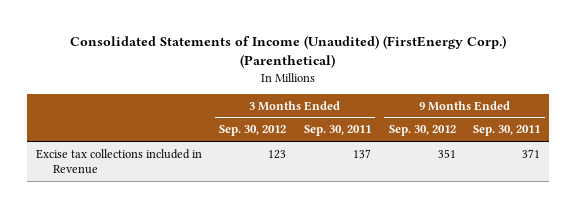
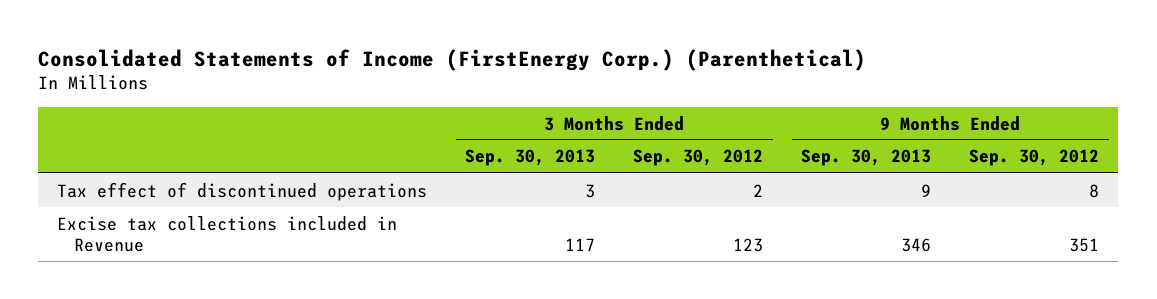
[69,34,506,68] Consolidated Statements of Income (Unaudited) (FirstEnergy Corp.) (Parenthetical) -> [38,48,867,71] Consolidated Statements of Income (FirstEnergy Corp.) (Parenthetical)
[303,125,371,137] Sep. 30, 2011 -> none
[473,125,541,137] Sep. 30, 2011 -> none
none -> [465,149,596,167] Sep. 30, 2013
none -> [801,149,932,167] Sep. 30, 2013
none -> [57,181,428,201] Tax effect of discontinued operations

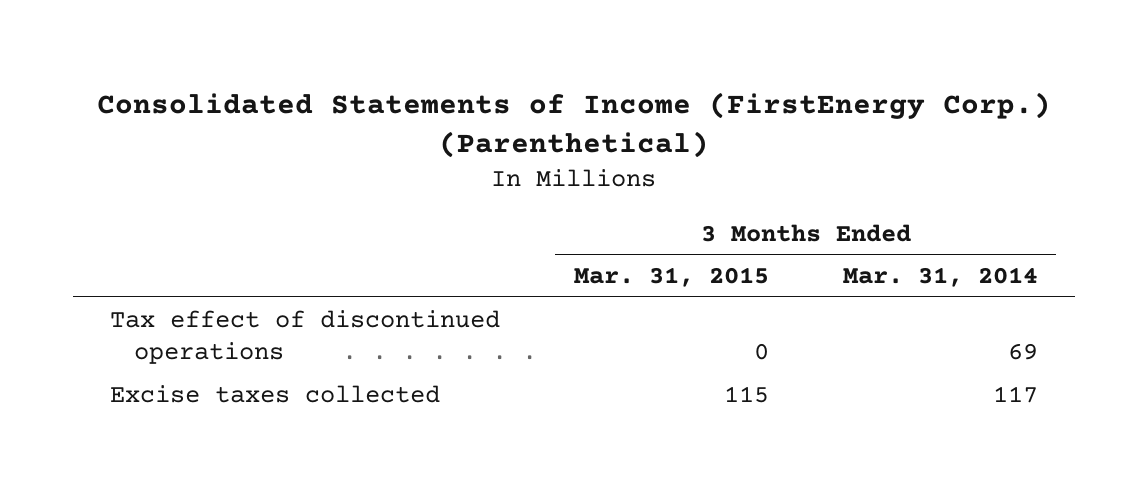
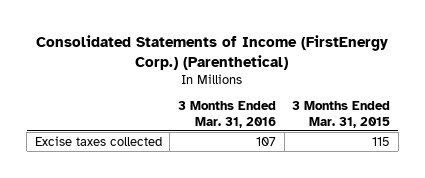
[842,267,1038,288] Mar. 31, 2014 -> none
none -> [177,101,276,128] 3 Months Ended Mar. 31, 2016
[110,309,501,365] Tax effect of discontinued operations -> none

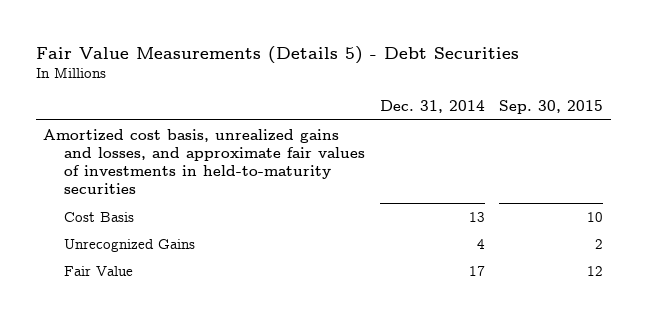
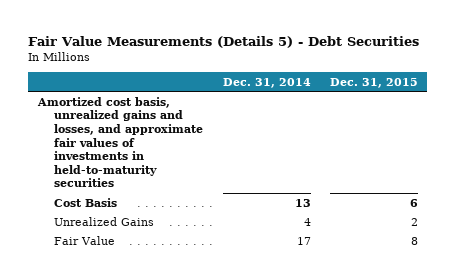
[499,100,604,115] Sep. 30, 2015 -> none
none -> [329,77,418,88] Dec. 31, 2015
[63,238,195,252] Unrecognized Gains -> [54,216,155,226] Unrealized Gains

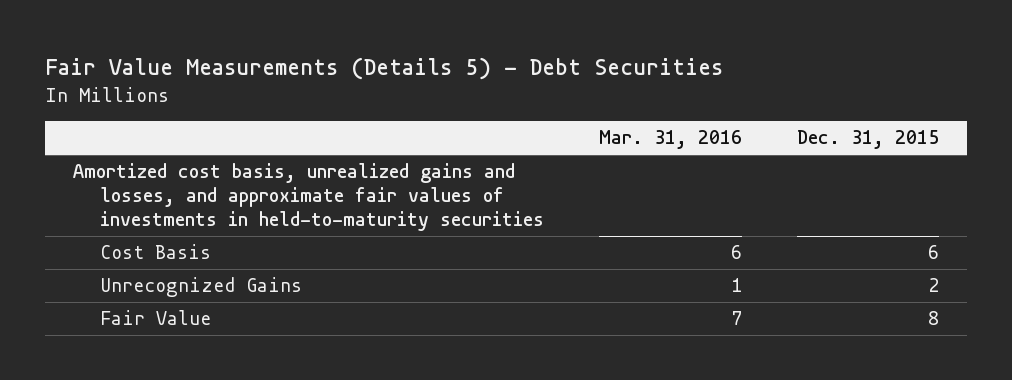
[222,77,311,88] Dec. 31, 2014 -> none
none -> [598,130,742,150] Mar. 31, 2016
[54,216,155,226] Unrealized Gains -> [99,277,302,298] Unrecognized Gains

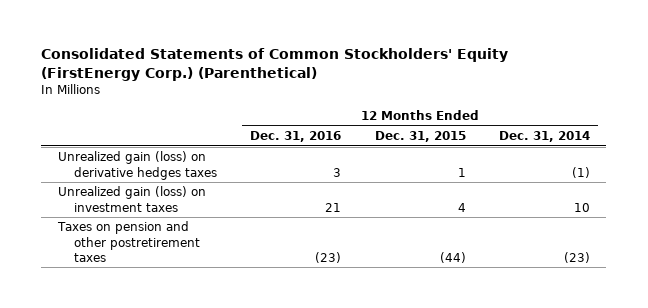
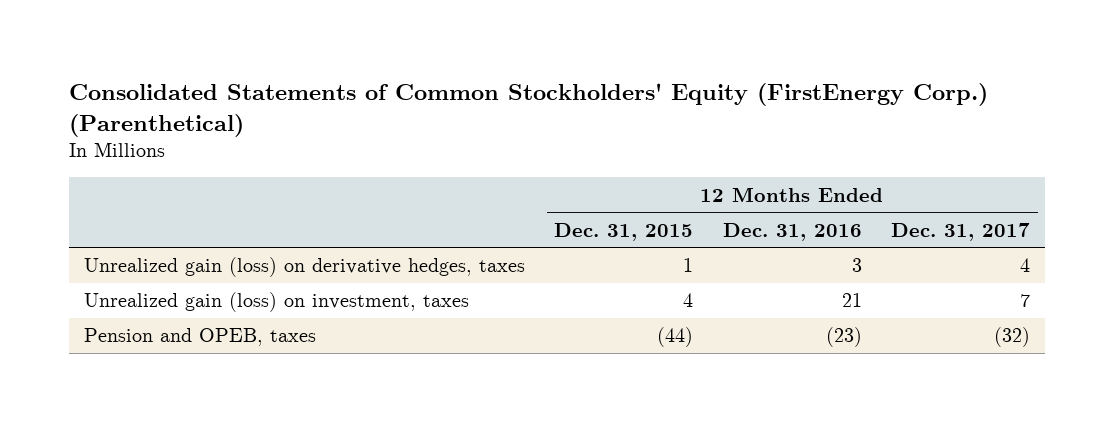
[498,131,590,143] Dec. 31, 2014 -> none
none -> [891,222,1031,241] Dec. 31, 2017
[57,151,218,180] Unrealized gain (loss) on derivative hedges taxes -> [83,257,525,278] Unrealized gain (loss) on derivative hedges, taxes
[57,186,206,212] Unrealized gain (loss) on investment taxes -> [83,292,469,313] Unrealized gain (loss) on investment, taxes
[56,221,201,262] Taxes on pension and other postretirement taxes -> [83,328,316,347] Pension and OPEB, taxes

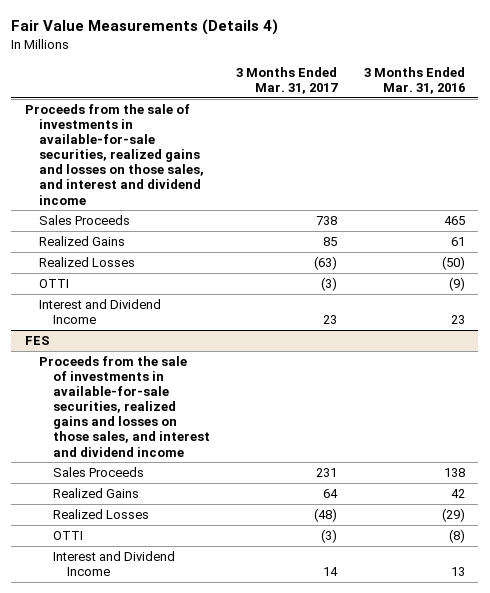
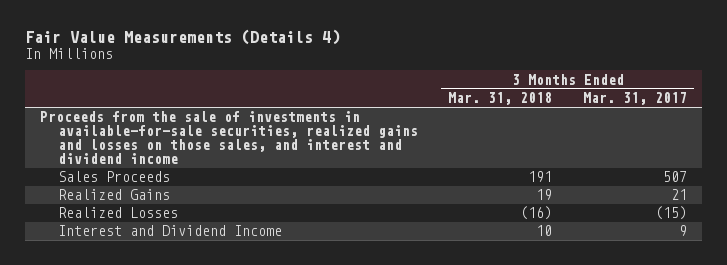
[364,66,466,94] 3 Months Ended Mar. 31, 2016 -> none
none -> [448,92,553,106] Mar. 31, 2018
[38,278,69,288] OTTI -> none
[24,335,50,345] FES -> none
[38,355,210,457] Proceeds from the sale of investments in available-for-sale securities, realized gains and losses on those sales, and interest and dividend income -> none
[52,466,144,477] Sales Proceeds -> none
[52,487,139,498] Realized Gains -> none
[52,508,149,519] Realized Losses -> none
[52,530,83,540] OTTI -> none
[52,550,175,577] Interest and Dividend Income -> none
[316,215,338,225] 738 -> [662,171,687,183] 507
[323,236,338,246] 85 -> [670,189,687,201] 21
[314,255,338,270] (63) -> [654,206,687,221] (15)
[323,315,338,325] 23 -> [678,225,687,237] 9

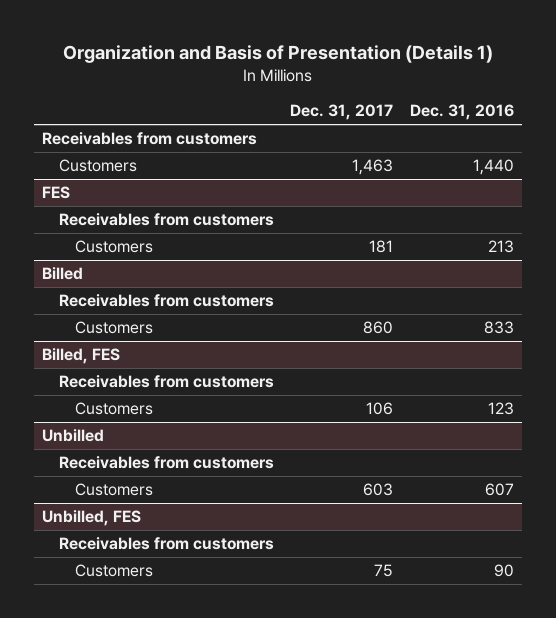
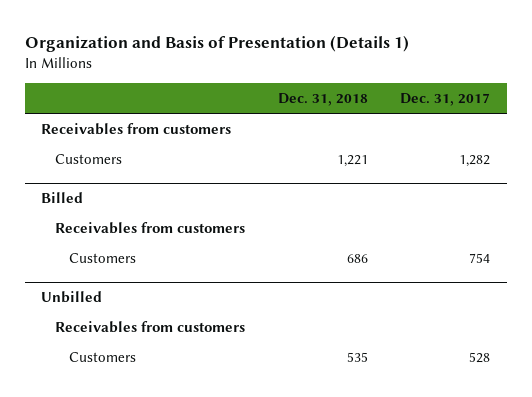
[409,104,514,121] Dec. 31, 2016 -> none
none -> [277,93,368,107] Dec. 31, 2018
[42,186,71,200] FES -> none
[58,213,274,227] Receivables from customers -> none
[74,240,153,254] Customers -> none
[352,159,394,176] 1,463 -> [459,154,491,167] 1,282
[42,348,121,365] Billed, FES -> none
[58,375,274,389] Receivables from customers -> none
[74,402,153,416] Customers -> none
[363,321,394,335] 860 -> [469,252,491,263] 754
[42,510,142,527] Unbilled, FES -> none
[58,537,274,551] Receivables from customers -> none
[74,564,153,578] Customers -> none
[363,483,394,497] 603 -> [469,351,491,363] 528

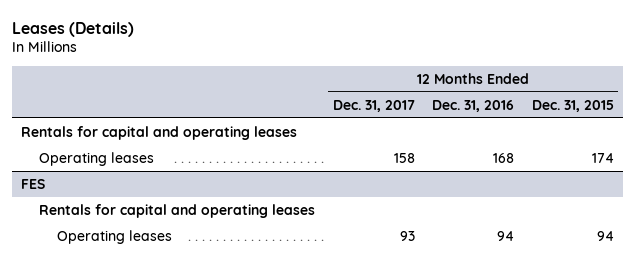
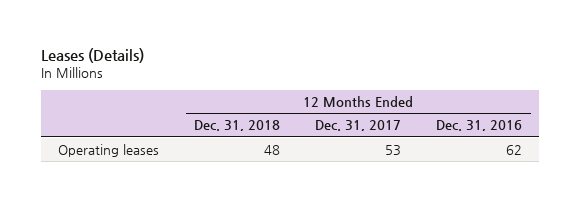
[531,99,614,112] Dec. 31, 2015 -> none
none -> [194,120,281,132] Dec. 31, 2018
[20,125,297,140] Rentals for capital and operating leases -> none
[20,178,45,189] FES -> none
[39,203,316,218] Rentals for capital and operating leases -> none
[57,229,173,244] Operating leases -> none
[393,152,415,163] 158 -> [385,145,402,157] 53
[493,152,515,163] 168 -> [505,145,522,156] 62

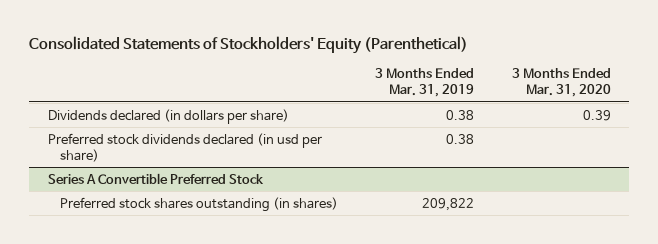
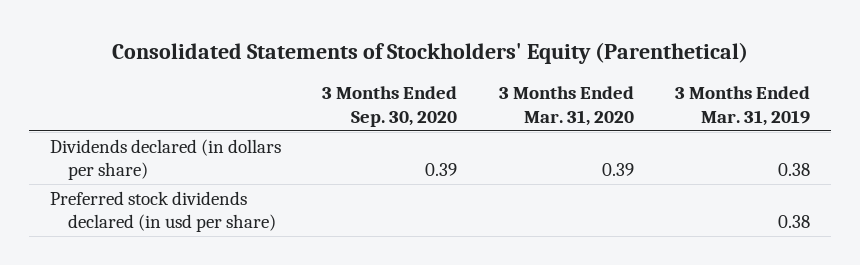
none -> [322,86,458,127] 3 Months Ended Sep. 30, 2020
[47,172,264,184] Series A Convertible Preferred Stock -> none
[59,196,338,212] Preferred stock shares outstanding (in shares) -> none

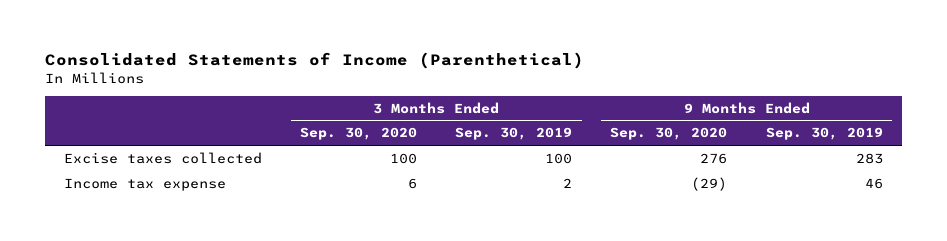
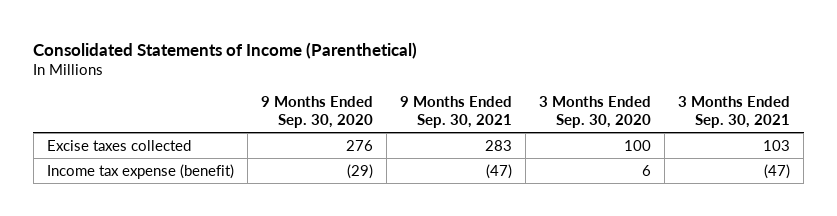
[455,127,573,141] Sep. 30, 2019 -> none
[765,127,883,141] Sep. 30, 2019 -> none
none -> [399,96,512,129] 9 Months Ended Sep. 30, 2021
none -> [678,96,791,129] 3 Months Ended Sep. 30, 2021
[63,177,226,191] Income tax expense -> [46,163,234,179] Income tax expense (benefit)

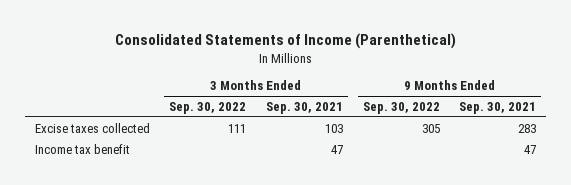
[260,96,373,129] 9 Months Ended Sep. 30, 2020 -> none
[539,96,652,129] 3 Months Ended Sep. 30, 2020 -> none
none -> [169,102,247,115] Sep. 30, 2022
none -> [362,102,440,115] Sep. 30, 2022
[46,163,234,179] Income tax expense (benefit) -> [34,143,130,154] Income tax benefit
[485,163,512,179] (47) -> [524,144,537,154] 47
[764,163,791,179] (47) -> [331,144,344,154] 47

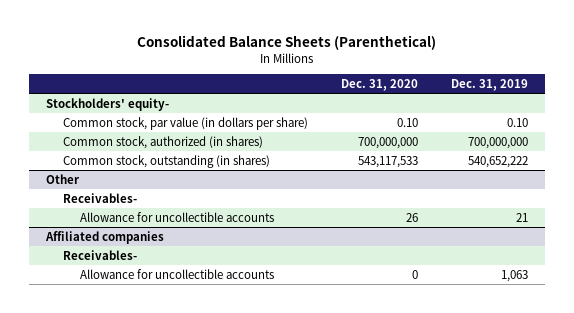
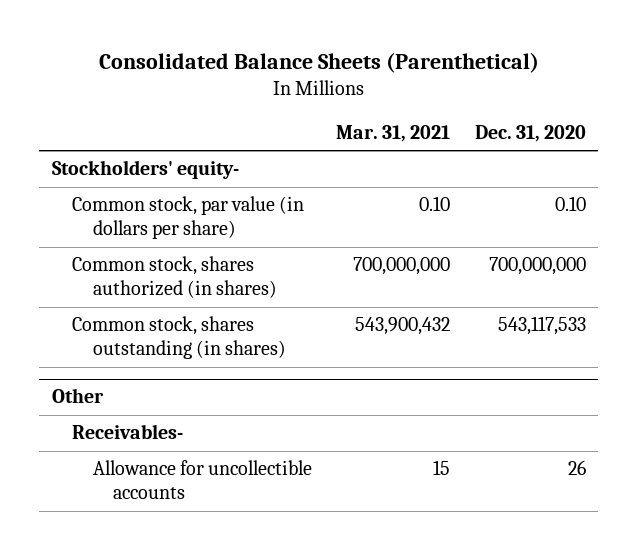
[451,78,529,91] Dec. 31, 2019 -> none
none -> [336,124,451,142] Mar. 31, 2021
[62,135,263,149] Common stock, authorized (in shares) -> [72,256,277,299] Common stock, shares authorized (in shares)
[62,154,270,168] Common stock, outstanding (in shares) -> [72,316,286,360] Common stock, shares outstanding (in shares)
[44,230,164,244] Affiliated companies -> none
[62,249,137,260] Receivables- -> none
[79,268,274,279] Allowance for uncollectible accounts -> none

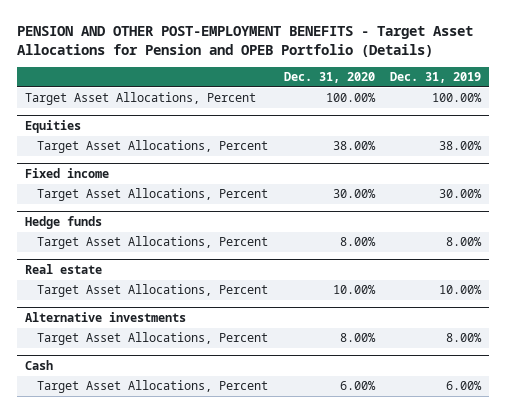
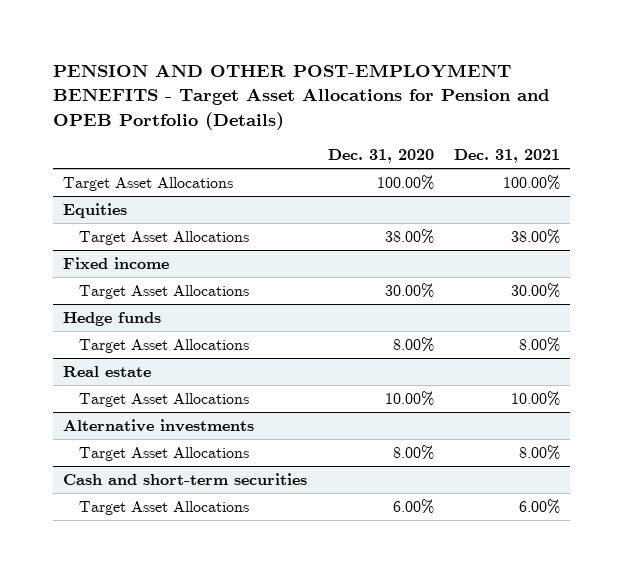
[390,72,482,84] Dec. 31, 2019 -> none
none -> [453,149,560,164] Dec. 31, 2021
[25,92,257,106] Target Asset Allocations, Percent -> [63,176,234,191] Target Asset Allocations
[36,140,268,154] Target Asset Allocations, Percent -> [79,230,250,245] Target Asset Allocations
[36,188,268,202] Target Asset Allocations, Percent -> [79,284,250,299] Target Asset Allocations
[36,236,268,250] Target Asset Allocations, Percent -> [79,338,250,353] Target Asset Allocations
[36,284,268,298] Target Asset Allocations, Percent -> [79,392,250,407] Target Asset Allocations
[36,332,268,346] Target Asset Allocations, Percent -> [79,446,250,461] Target Asset Allocations
[25,359,54,370] Cash -> [63,472,308,485] Cash and short-term securities
[36,380,268,394] Target Asset Allocations, Percent -> [79,500,250,515] Target Asset Allocations

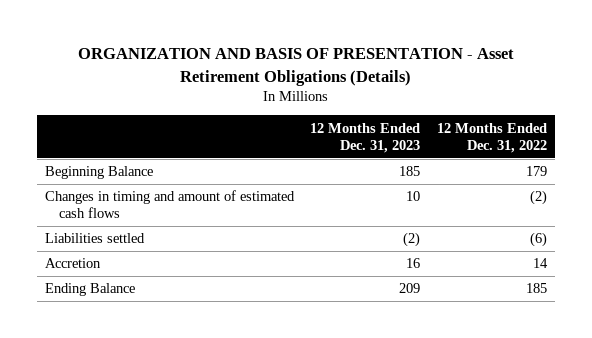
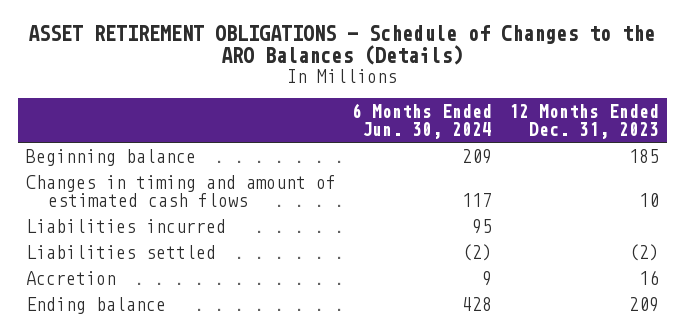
[77,48,514,86] ORGANIZATION AND BASIS OF PRESENTATION - Asset Retirement Obligations (Details) -> [28,24,656,66] ASSET RETIREMENT OBLIGATIONS - Schedule of Changes to the ARO Balances (Details)
[436,122,547,153] 12 Months Ended Dec. 31, 2022 -> none
none -> [352,102,493,139] 6 Months Ended Jun. 30, 2024
[45,166,154,180] Beginning Balance -> [26,148,197,166] Beginning balance
none -> [26,218,227,233] Liabilities incurred
[45,283,136,297] Ending Balance -> [26,296,167,314] Ending balance

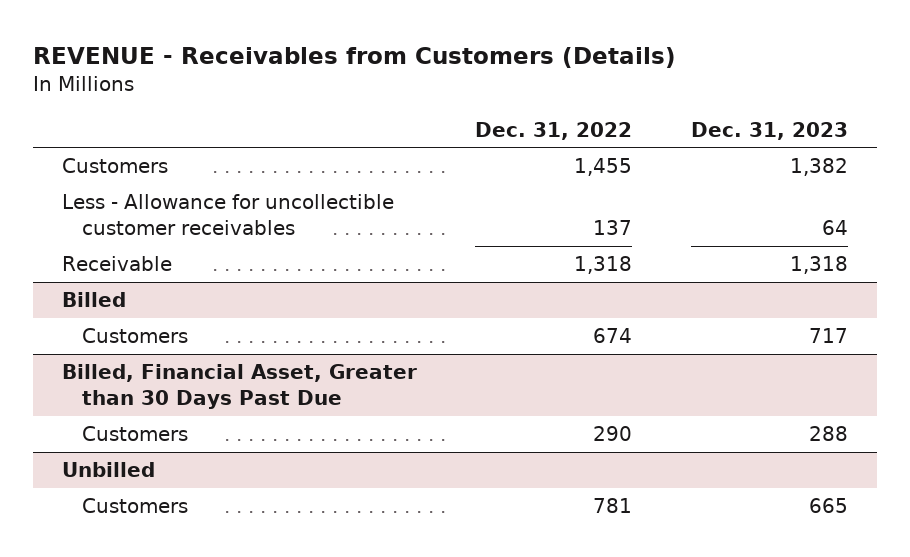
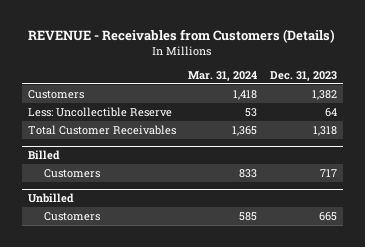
[475,121,633,140] Dec. 31, 2022 -> none
none -> [188,70,258,81] Mar. 31, 2024
[62,194,395,236] Less - Allowance for uncollectible customer receivables -> [28,106,173,117] Less: Uncollectible Reserve
[62,256,173,272] Receivable -> [28,124,177,135] Total Customer Receivables
[62,364,418,410] Billed, Financial Asset, Greater than 30 Days Past Due -> none
[82,426,189,442] Customers -> none

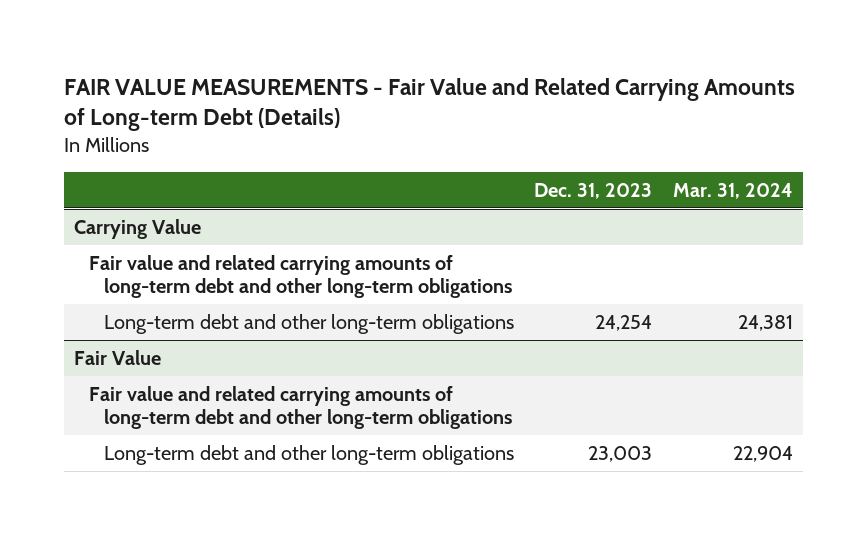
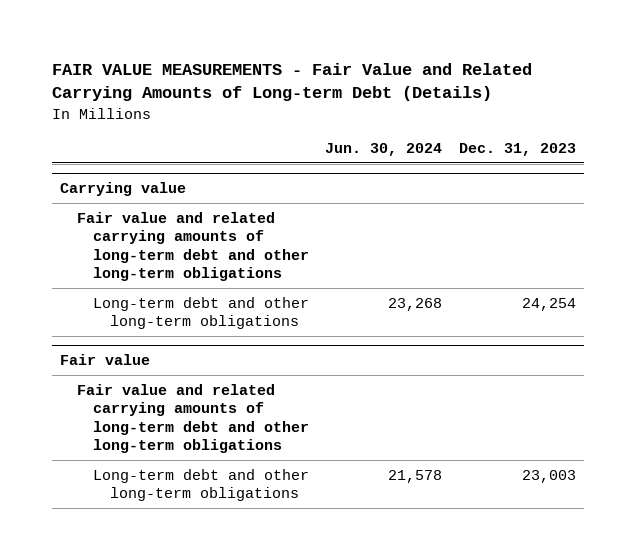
[672,182,793,199] Mar. 31, 2024 -> none
none -> [325,143,443,157] Jun. 30, 2024
[74,218,202,239] Carrying Value -> [60,181,187,196] Carrying value
[74,349,162,365] Fair Value -> [60,353,151,365] Fair value

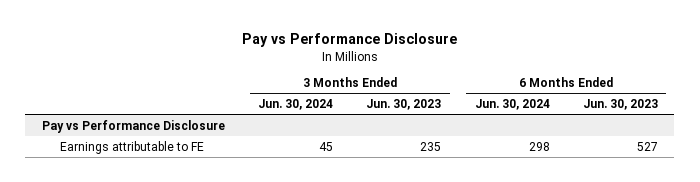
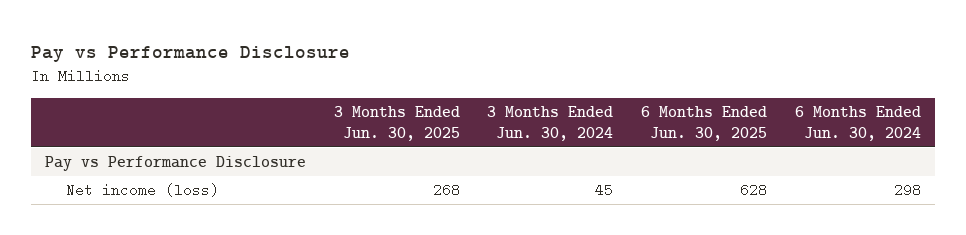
[366,99,442,111] Jun. 30, 2023 -> none
[582,99,658,111] Jun. 30, 2023 -> none
none -> [333,105,460,141] 3 Months Ended Jun. 30, 2025
none -> [641,105,768,141] 6 Months Ended Jun. 30, 2025
[59,140,204,154] Earnings attributable to FE -> [65,183,219,198] Net income (loss)

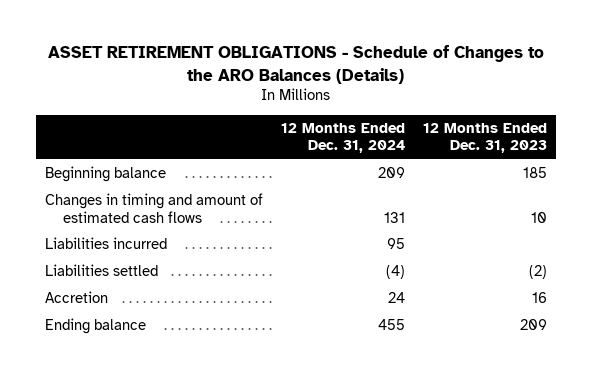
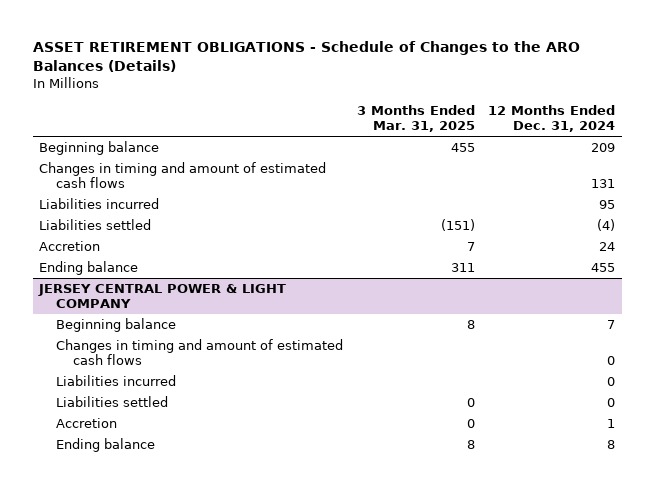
[423,123,548,154] 12 Months Ended Dec. 31, 2023 -> none
none -> [356,105,475,132] 3 Months Ended Mar. 31, 2025
none -> [38,284,287,308] JERSEY CENTRAL POWER & LIGHT COMPANY
none -> [56,318,177,333] Beginning balance
none -> [56,339,344,365] Changes in timing and amount of estimated cash flows
none -> [56,375,177,387] Liabilities incurred
none -> [56,396,169,408] Liabilities settled
none -> [56,418,118,429] Accretion
none -> [56,438,156,453] Ending balance

